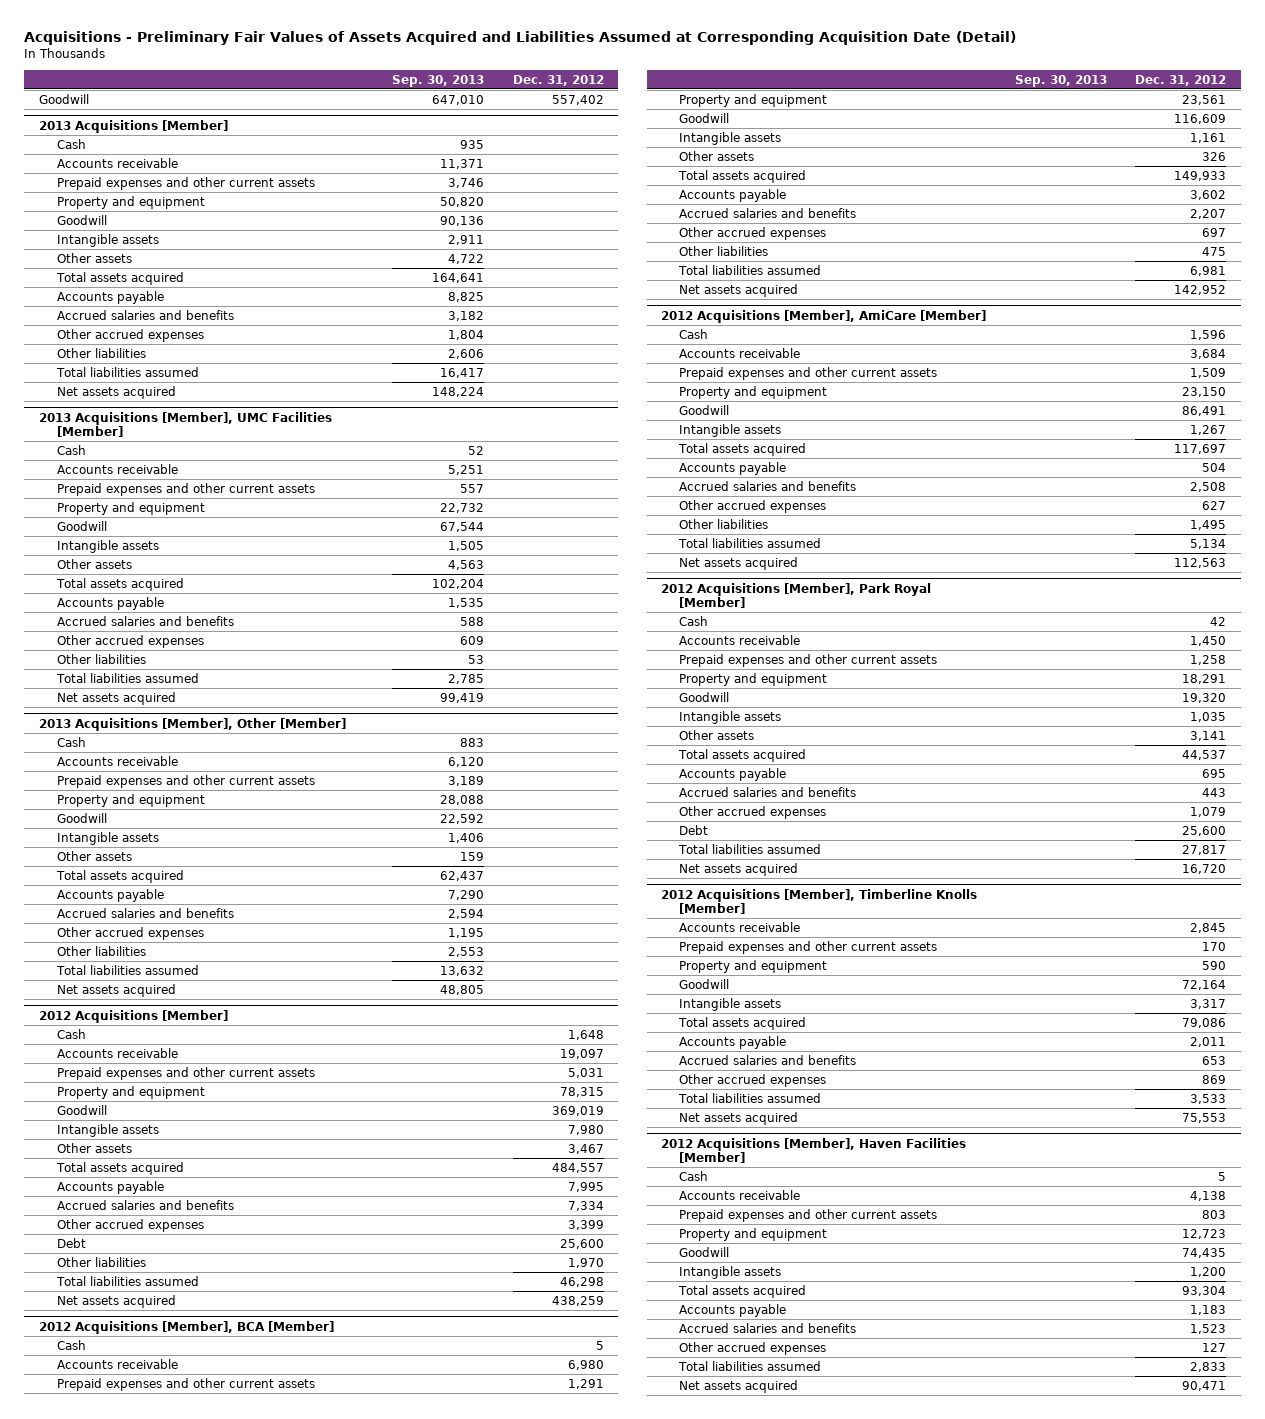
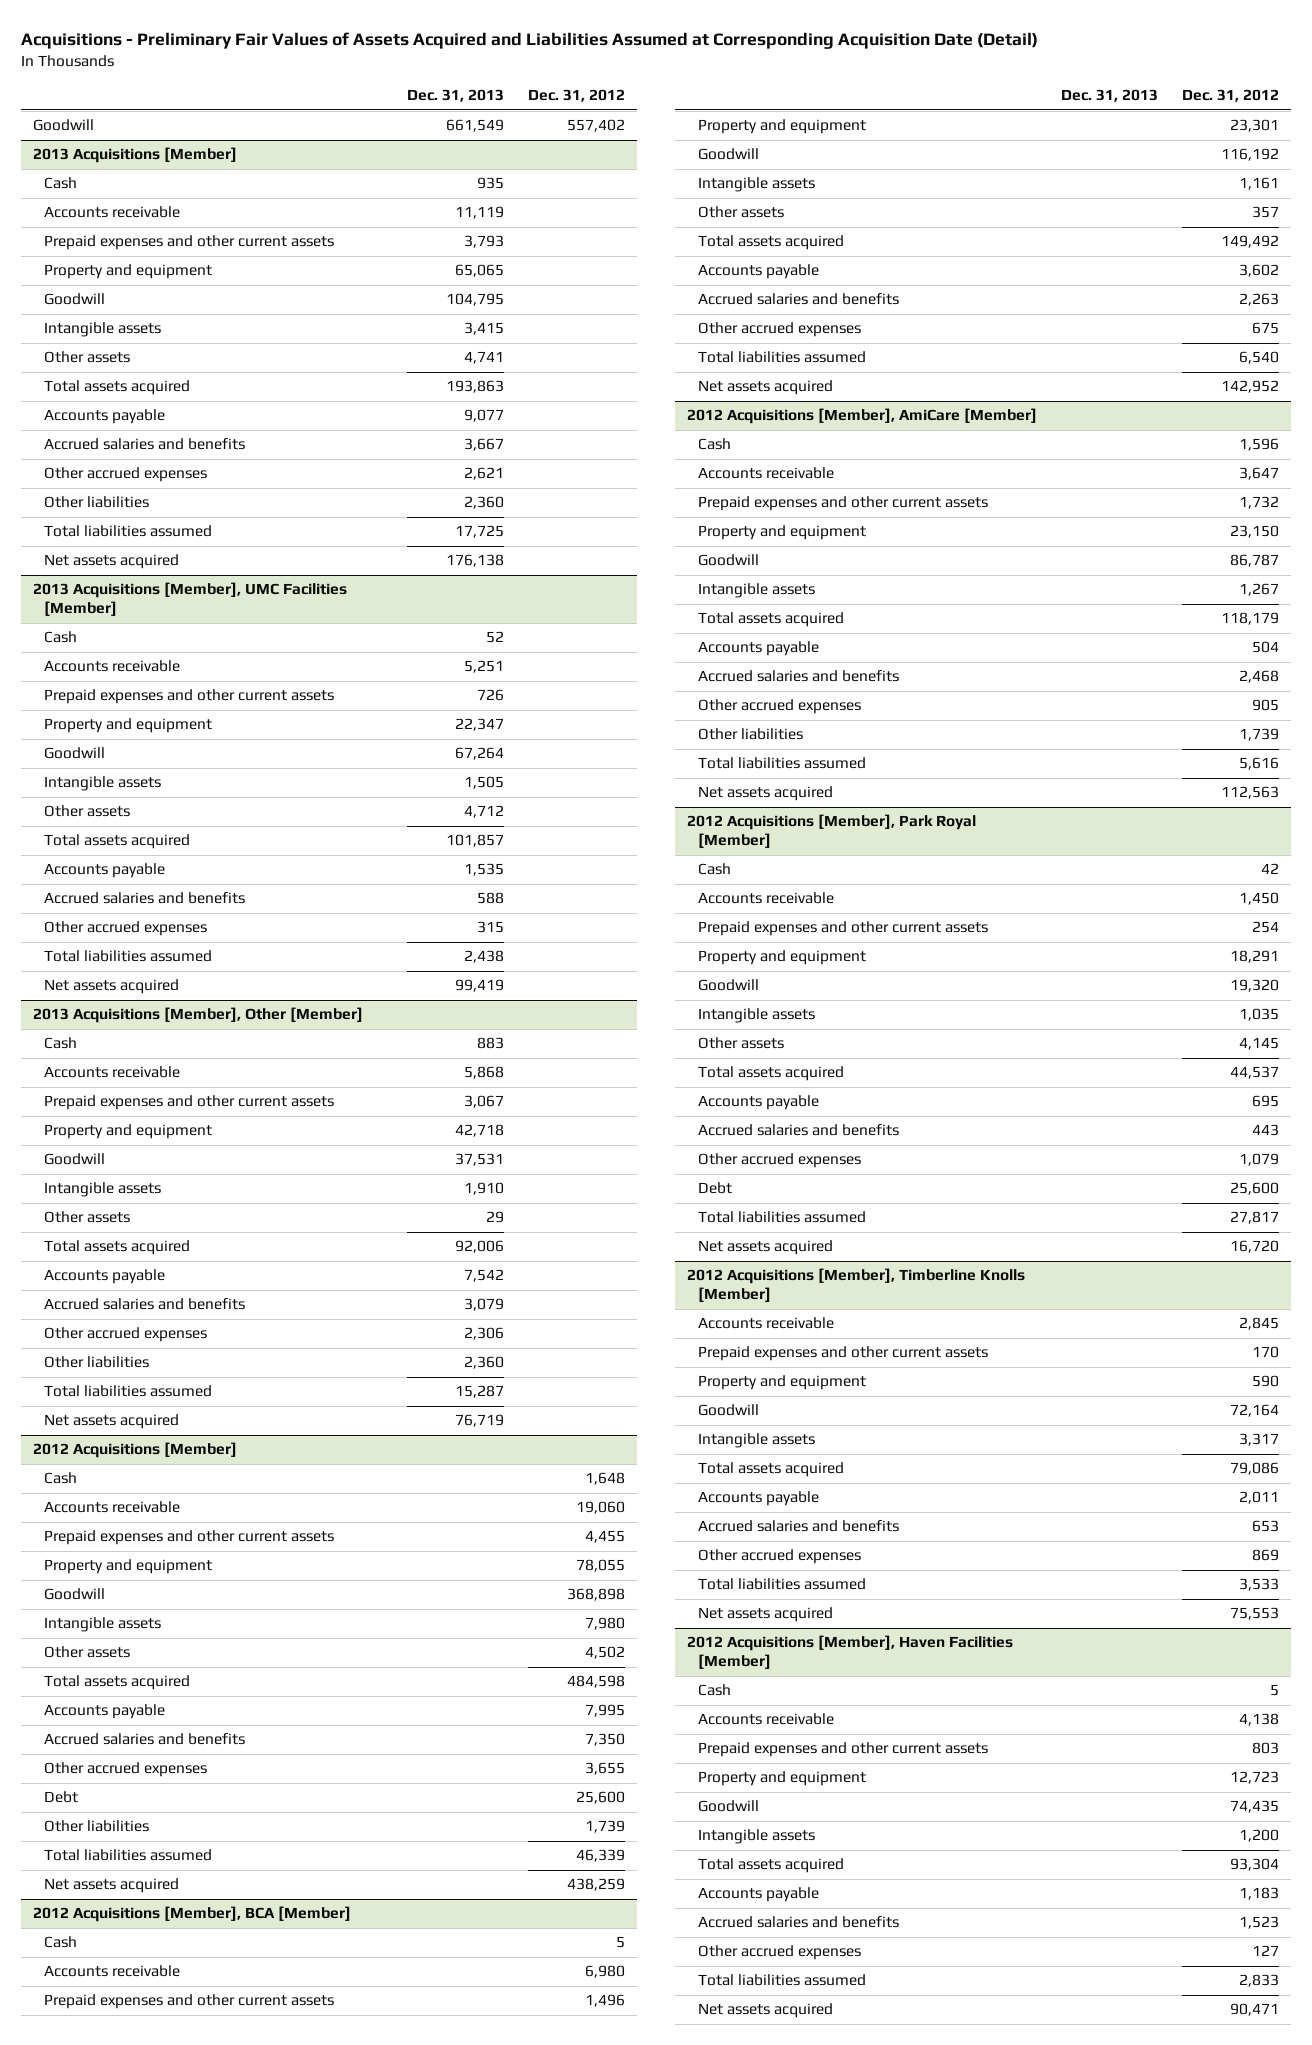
[392,74,485,87] Sep. 30, 2013 -> none
none -> [406,89,504,103] Dec. 31, 2013
[56,653,146,664] Other liabilities -> none
[559,1048,604,1059] 19,097 -> [575,1501,625,1515] 19,060
[567,1067,604,1078] 5,031 -> [584,1530,625,1544] 4,455
[559,1086,604,1097] 78,315 -> [575,1559,625,1573] 78,055
[551,1105,604,1116] 369,019 -> [566,1588,625,1602] 368,898
[567,1143,604,1154] 3,467 -> [584,1646,625,1660] 4,502
[551,1162,604,1173] 484,557 -> [566,1675,625,1689] 484,598
[567,1200,604,1211] 7,334 -> [584,1733,625,1747] 7,350
[567,1219,604,1230] 3,399 -> [584,1762,625,1776] 3,655
[567,1257,604,1268] 1,970 -> [584,1820,625,1834] 1,739
[559,1276,604,1287] 46,298 -> [575,1849,625,1863] 46,339
[567,1378,604,1389] 1,291 -> [584,1994,625,2008] 1,496
[1182,94,1227,105] 23,561 -> [1229,119,1279,133] 23,301
[1174,113,1227,124] 116,609 -> [1220,148,1279,162] 116,192
[1202,151,1227,161] 326 -> [1251,206,1279,219] 357
[1174,170,1227,181] 149,933 -> [1220,235,1279,249] 149,492
[679,245,769,256] Other liabilities -> none
[1190,208,1227,219] 2,207 -> [1238,293,1279,307] 2,263
[1202,227,1227,237] 697 -> [1251,322,1279,335] 675
[1190,265,1227,276] 6,981 -> [1238,351,1279,365] 6,540
[1190,348,1227,359] 3,684 -> [1238,467,1279,481] 3,647
[1190,367,1227,378] 1,509 -> [1238,496,1279,510] 1,732
[1182,405,1227,416] 86,491 -> [1229,554,1279,568] 86,787
[1174,443,1227,454] 117,697 -> [1220,612,1279,626] 118,179
[1190,481,1227,492] 2,508 -> [1238,670,1279,684] 2,468
[1202,500,1227,510] 627 -> [1251,699,1279,712] 905
[1190,519,1227,530] 1,495 -> [1238,728,1279,742] 1,739
[1190,538,1227,549] 5,134 -> [1238,757,1279,771] 5,616
[1190,654,1227,665] 1,258 -> [1251,921,1279,934] 254
[1190,730,1227,741] 3,141 -> [1238,1037,1279,1051] 4,145

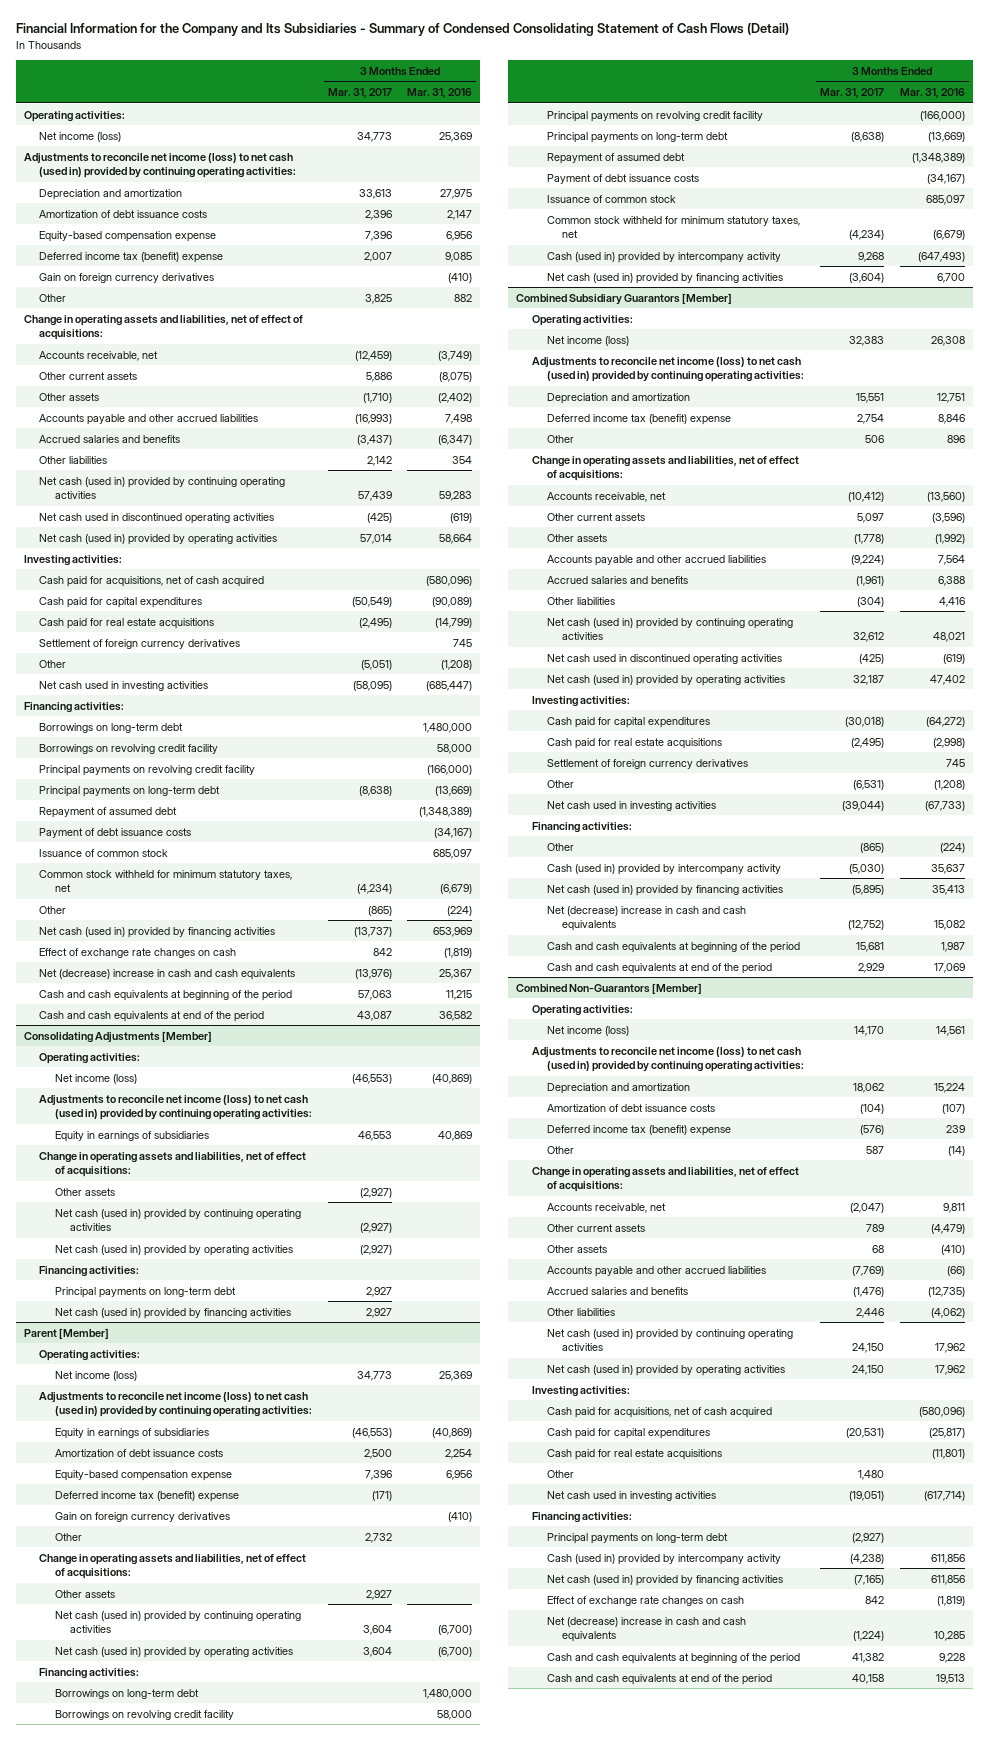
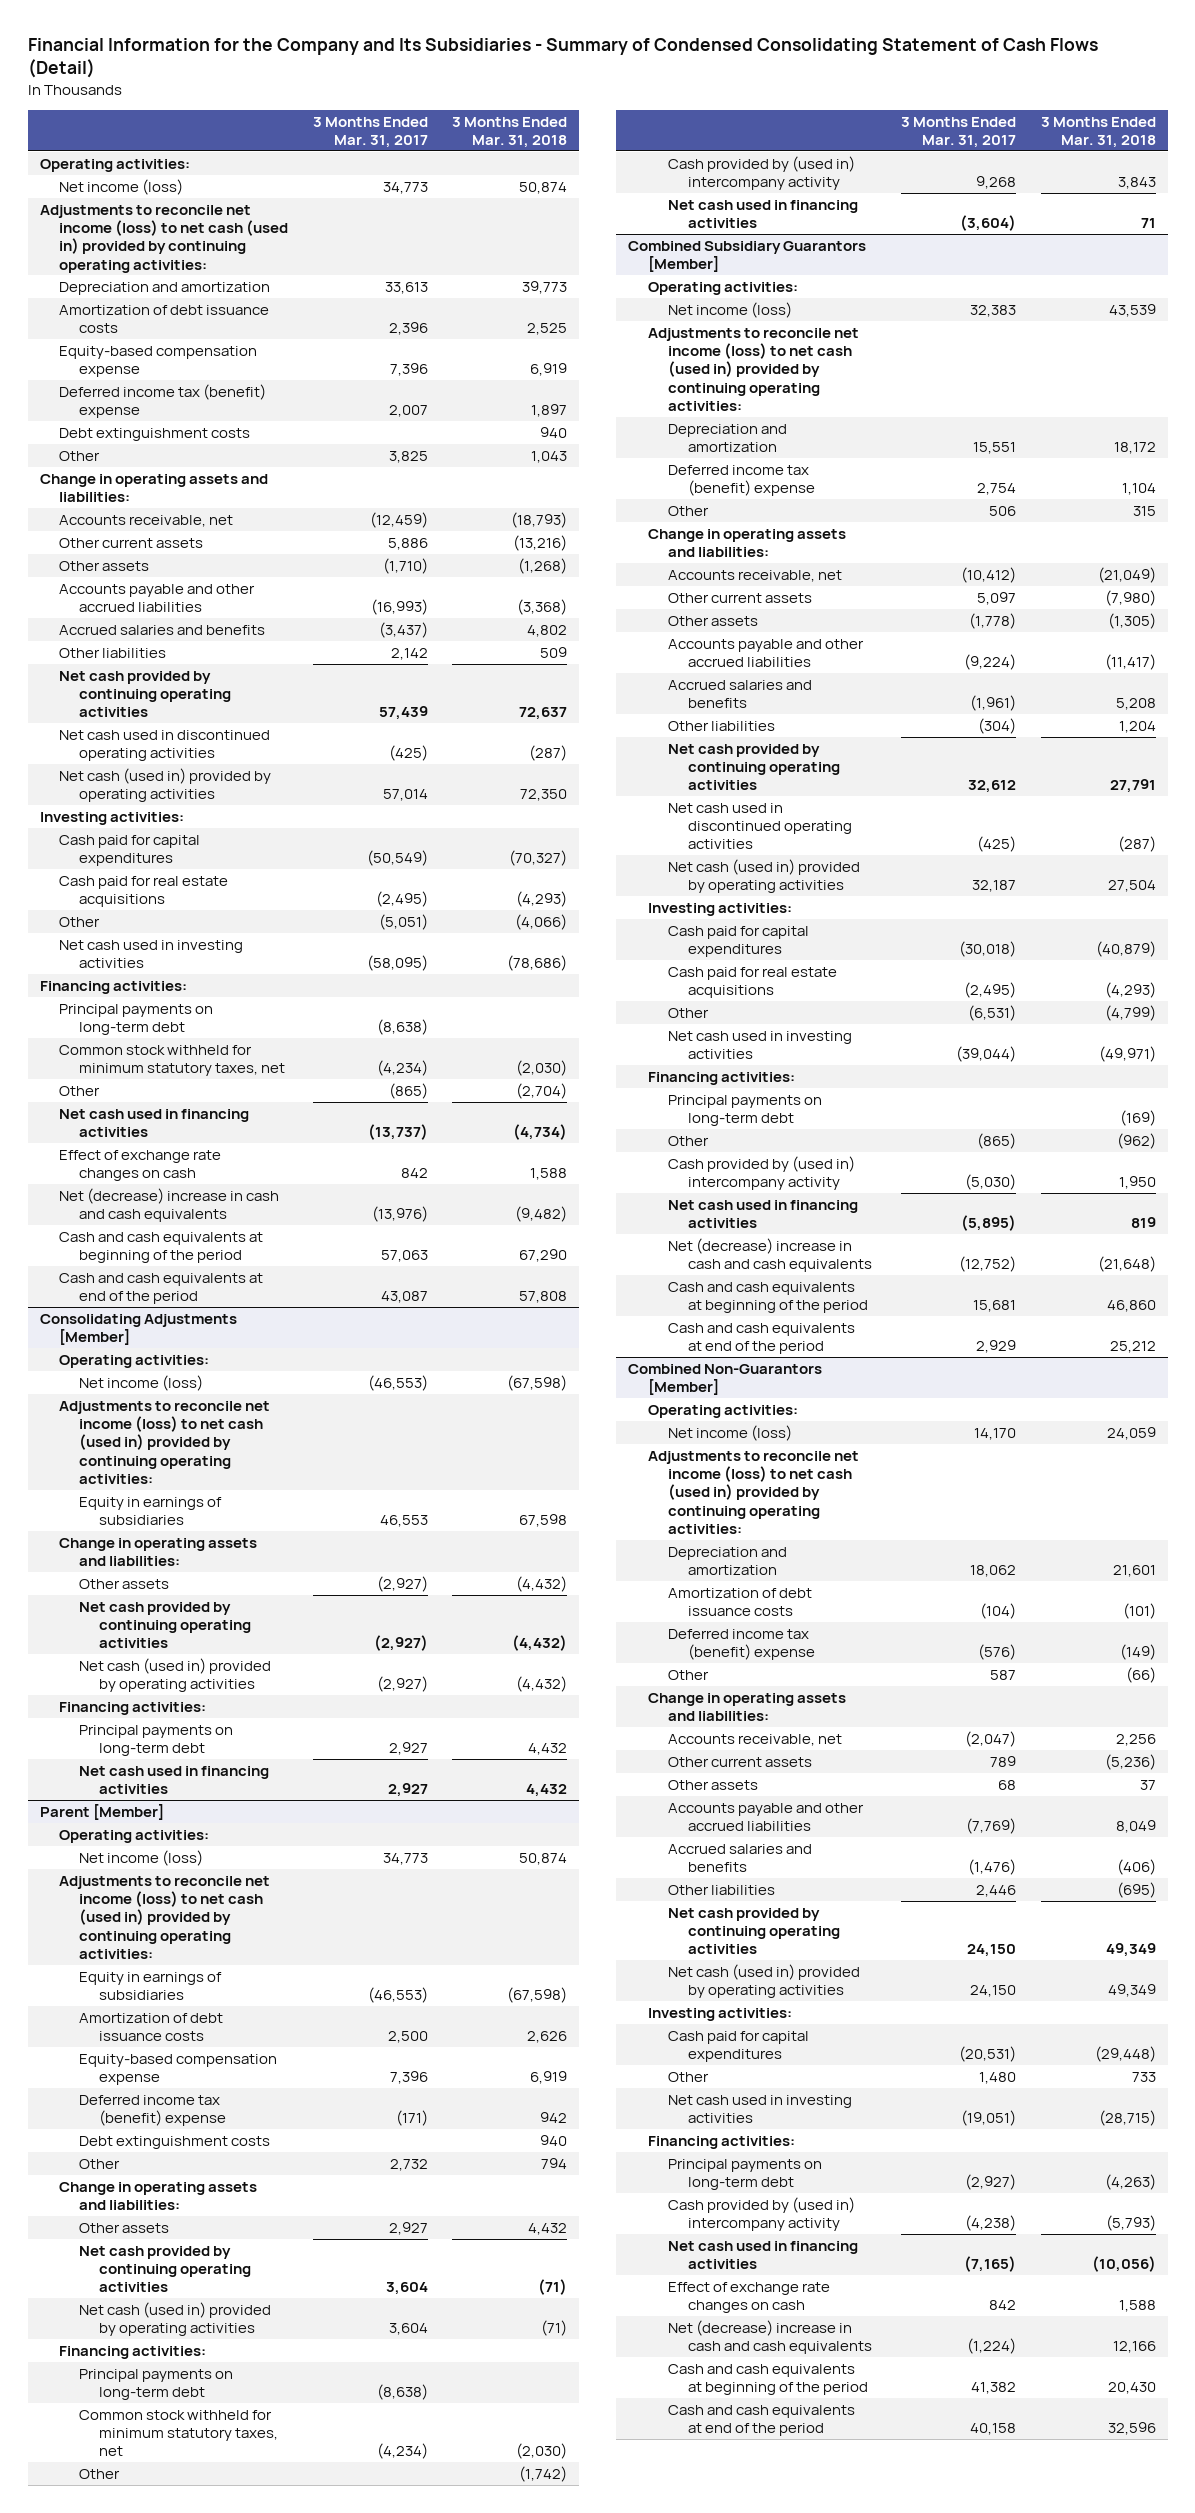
[407,88,473,99] Mar. 31, 2016 -> none
none -> [451,116,567,148] 3 Months Ended Mar. 31, 2018
[39,272,215,283] Gain on foreign currency derivatives -> none
none -> [59,427,251,441] Debt extinguishment costs
[23,314,303,341] Change in operating assets and liabilities, net of effect of acquisitions: -> [39,473,268,503] Change in operating assets and liabilities:
[39,476,286,500] Net cash (used in) provided by continuing operating activities -> [59,670,232,718] Net cash provided by continuing operating activities
[39,575,265,587] Cash paid for acquisitions, net of cash acquired -> none
[39,638,241,649] Settlement of foreign currency derivatives -> none
[39,722,184,733] Borrowings on long-term debt -> none
[39,743,219,754] Borrowings on revolving credit facility -> none
[39,764,256,776] Principal payments on revolving credit facility -> none
[39,806,178,818] Repayment of assumed debt -> none
[39,827,192,838] Payment of debt issuance costs -> none
[39,848,169,857] Issuance of common stock -> none
[39,926,276,938] Net cash (used in) provided by financing activities -> [59,1108,250,1138] Net cash used in financing activities
[39,1151,307,1178] Change in operating assets and liabilities, net of effect of acquisitions: -> [59,1537,258,1567] Change in operating assets and liabilities:
[54,1208,301,1232] Net cash (used in) provided by continuing operating activities -> [79,1601,252,1649] Net cash provided by continuing operating activities
[54,1307,291,1319] Net cash (used in) provided by financing activities -> [79,1765,270,1795] Net cash used in financing activities
[54,1511,230,1522] Gain on foreign currency derivatives -> none
none -> [79,2135,271,2149] Debt extinguishment costs
[39,1553,307,1580] Change in operating assets and liabilities, net of effect of acquisitions: -> [59,2181,258,2211] Change in operating assets and liabilities:
[54,1610,301,1634] Net cash (used in) provided by continuing operating activities -> [79,2245,252,2293] Net cash provided by continuing operating activities
[54,1688,199,1699] Borrowings on long-term debt -> none
[54,1709,234,1720] Borrowings on revolving credit facility -> none
[547,110,764,122] Principal payments on revolving credit facility -> none
[547,152,686,164] Repayment of assumed debt -> none
[547,173,700,184] Payment of debt issuance costs -> none
[547,194,677,203] Issuance of common stock -> none
none -> [79,2468,121,2479] Other
[547,251,782,263] Cash (used in) provided by intercompany activity -> [668,155,856,191] Cash provided by (used in) intercompany activity
[547,272,784,284] Net cash (used in) provided by financing activities -> [668,199,859,229] Net cash used in financing activities
[531,455,799,482] Change in operating assets and liabilities, net of effect of acquisitions: -> [648,528,847,558] Change in operating assets and liabilities:
[547,617,794,641] Net cash (used in) provided by continuing operating activities -> [668,743,840,791] Net cash provided by continuing operating activities
[547,758,749,769] Settlement of foreign currency derivatives -> none
none -> [668,1094,823,1127] Principal payments on long-term debt
[547,863,782,875] Cash (used in) provided by intercompany activity -> [668,1155,856,1191] Cash provided by (used in) intercompany activity
[547,884,784,896] Net cash (used in) provided by financing activities -> [668,1199,859,1229] Net cash used in financing activities
[531,1166,799,1193] Change in operating assets and liabilities, net of effect of acquisitions: -> [648,1692,847,1722] Change in operating assets and liabilities:
[547,1328,794,1352] Net cash (used in) provided by continuing operating activities -> [668,1907,840,1955] Net cash provided by continuing operating activities
[547,1406,773,1418] Cash paid for acquisitions, net of cash acquired -> none
[547,1448,723,1460] Cash paid for real estate acquisitions -> none
[547,1553,782,1565] Cash (used in) provided by intercompany activity -> [668,2196,856,2232] Cash provided by (used in) intercompany activity
[547,1574,784,1586] Net cash (used in) provided by financing activities -> [668,2240,859,2270] Net cash used in financing activities

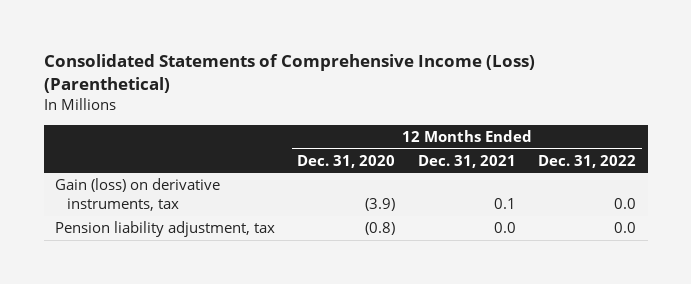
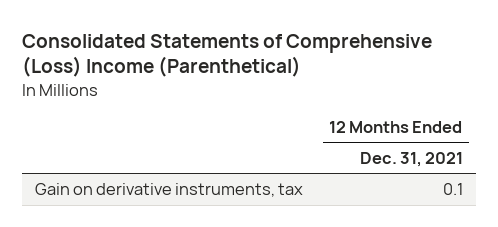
[43,53,535,94] Consolidated Statements of Comprehensive Income (Loss) (Parenthetical) -> [22,33,433,78] Consolidated Statements of Comprehensive (Loss) Income (Parenthetical)
[297,154,396,168] Dec. 31, 2020 -> none
[538,154,637,168] Dec. 31, 2022 -> none
[55,221,276,238] Pension liability adjustment, tax -> none
[55,178,221,212] Gain (loss) on derivative instruments, tax -> [35,183,304,198] Gain on derivative instruments, tax

